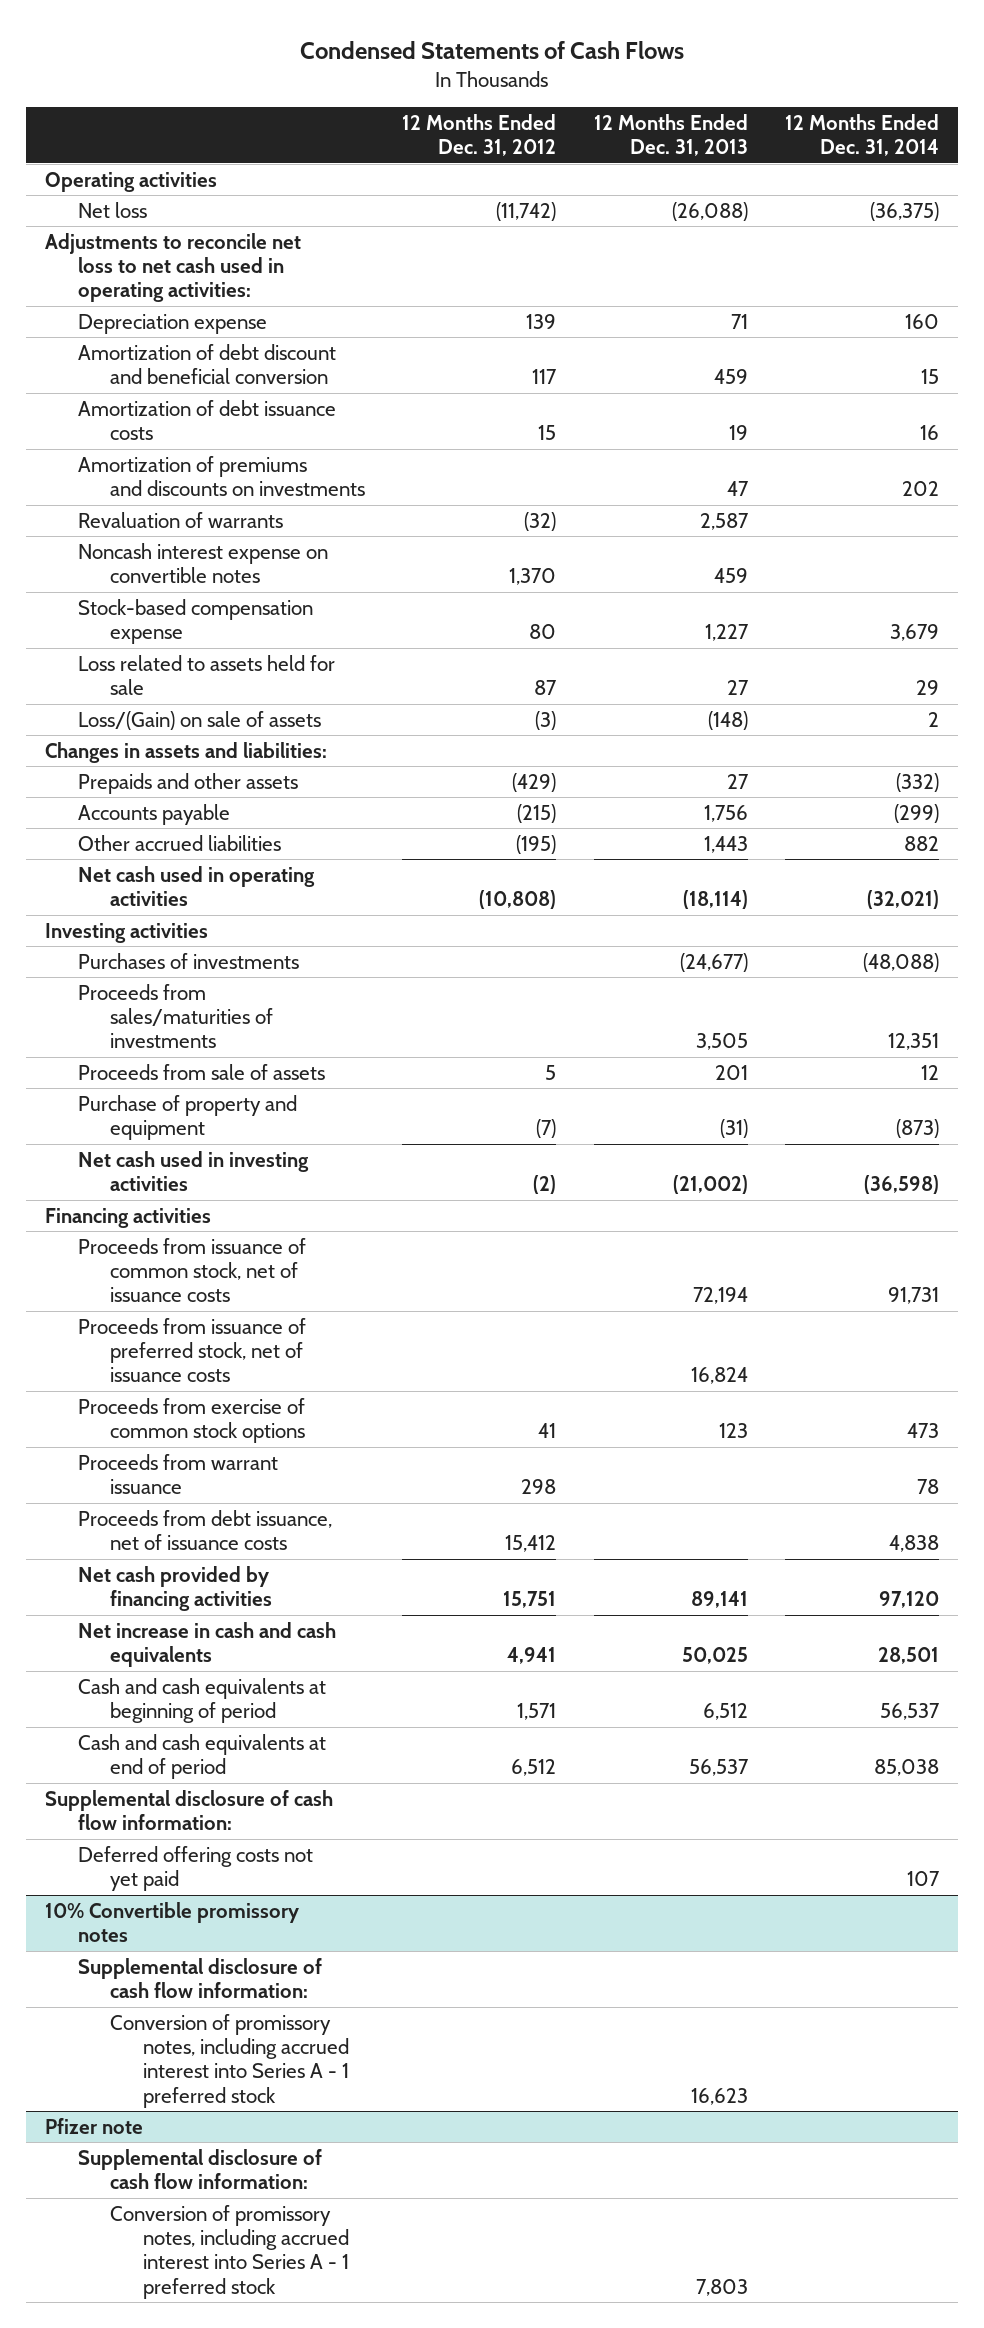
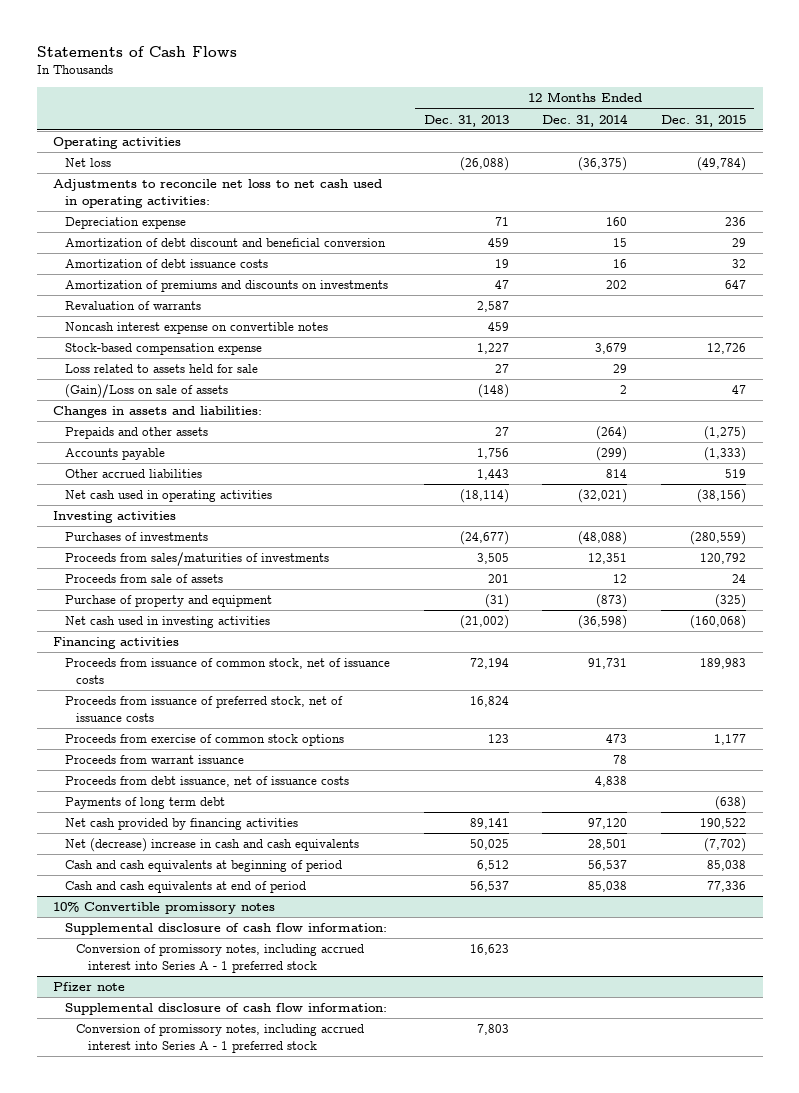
[300,40,685,59] Condensed Statements of Cash Flows -> [36,45,237,57] Statements of Cash Flows
[402,114,557,157] 12 Months Ended Dec. 31, 2012 -> none
none -> [660,114,746,127] Dec. 31, 2015
[77,710,321,730] Loss/(Gain) on sale of assets -> [64,384,228,399] (Gain)/Loss on sale of assets
[896,772,940,792] (332) -> [596,426,628,441] (264)
[904,835,940,851] 882 -> [606,469,628,479] 814
none -> [64,797,225,810] Payments of long term debt
[77,1621,336,1668] Net increase in cash and cash equivalents -> [64,838,359,853] Net (decrease) increase in cash and cash equivalents
[45,1789,334,1831] Supplemental disclosure of cash flow information: -> none
[77,1845,313,1892] Deferred offering costs not yet paid -> none

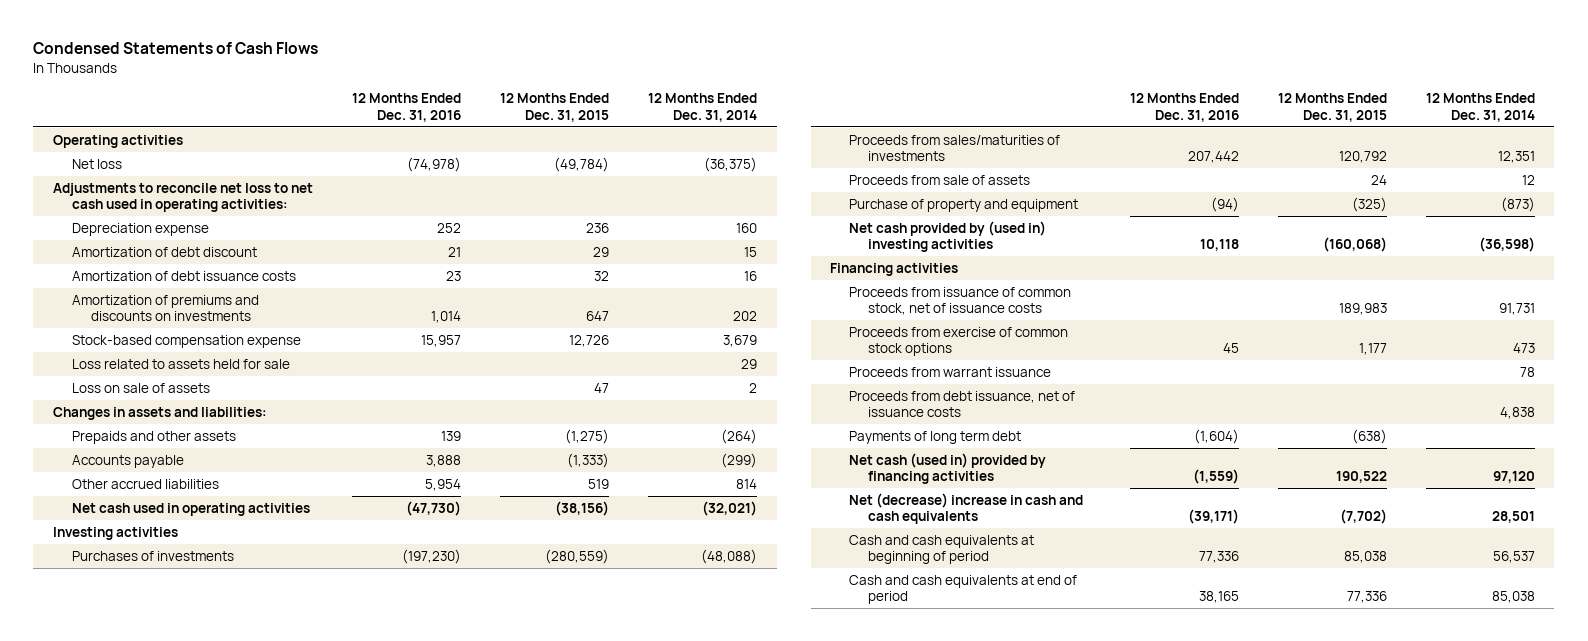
[36,45,237,57] Statements of Cash Flows -> [33,42,319,55] Condensed Statements of Cash Flows
[423,114,509,127] Dec. 31, 2013 -> none
none -> [351,93,461,122] 12 Months Ended Dec. 31, 2016
[64,238,386,248] Amortization of debt discount and beneficial conversion -> [71,246,257,257] Amortization of debt discount
[64,301,201,311] Revaluation of warrants -> none
[64,322,328,335] Noncash interest expense on convertible notes -> none
[64,384,228,399] (Gain)/Loss on sale of assets -> [71,382,210,393] Loss on sale of assets
[64,616,270,629] Net cash used in investing activities -> [849,220,1047,253] Net cash provided by (used in) investing activities
[64,696,343,722] Proceeds from issuance of preferred stock, net of issuance costs -> none
[64,818,298,831] Net cash provided by financing activities -> [849,452,1047,485] Net cash (used in) provided by financing activities
[53,902,276,915] 10% Convertible promissory notes -> none
[64,923,387,936] Supplemental disclosure of cash flow information: -> none
[76,944,365,973] Conversion of promissory notes, including accrued interest into Series A - 1 preferred stock -> none
[53,982,126,992] Pfizer note -> none
[64,1003,387,1016] Supplemental disclosure of cash flow information: -> none
[76,1024,365,1053] Conversion of promissory notes, including accrued interest into Series A - 1 preferred stock -> none

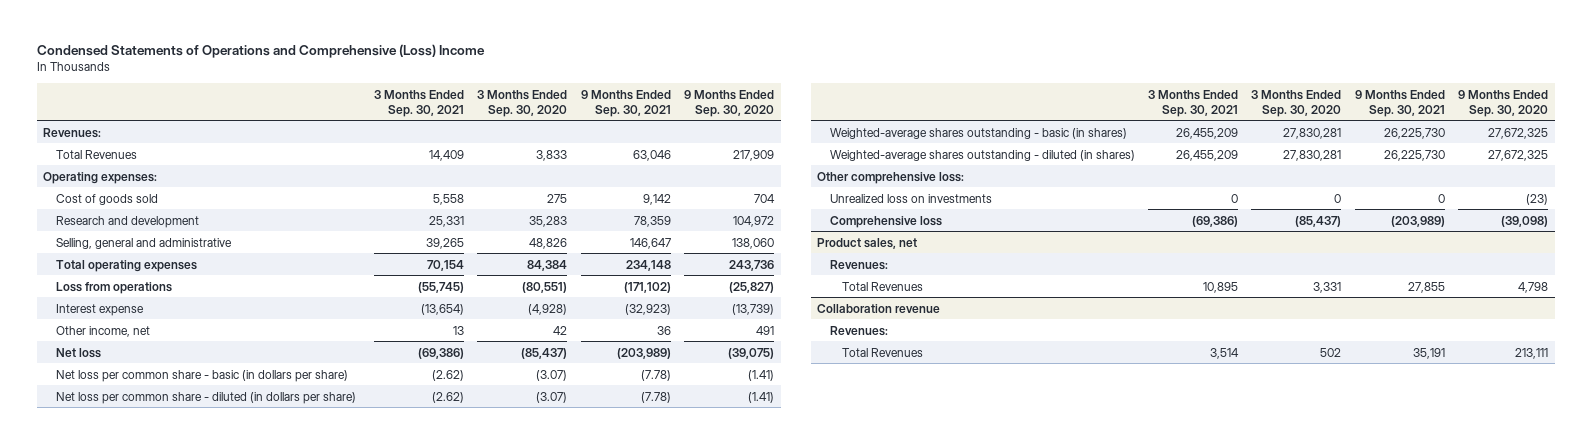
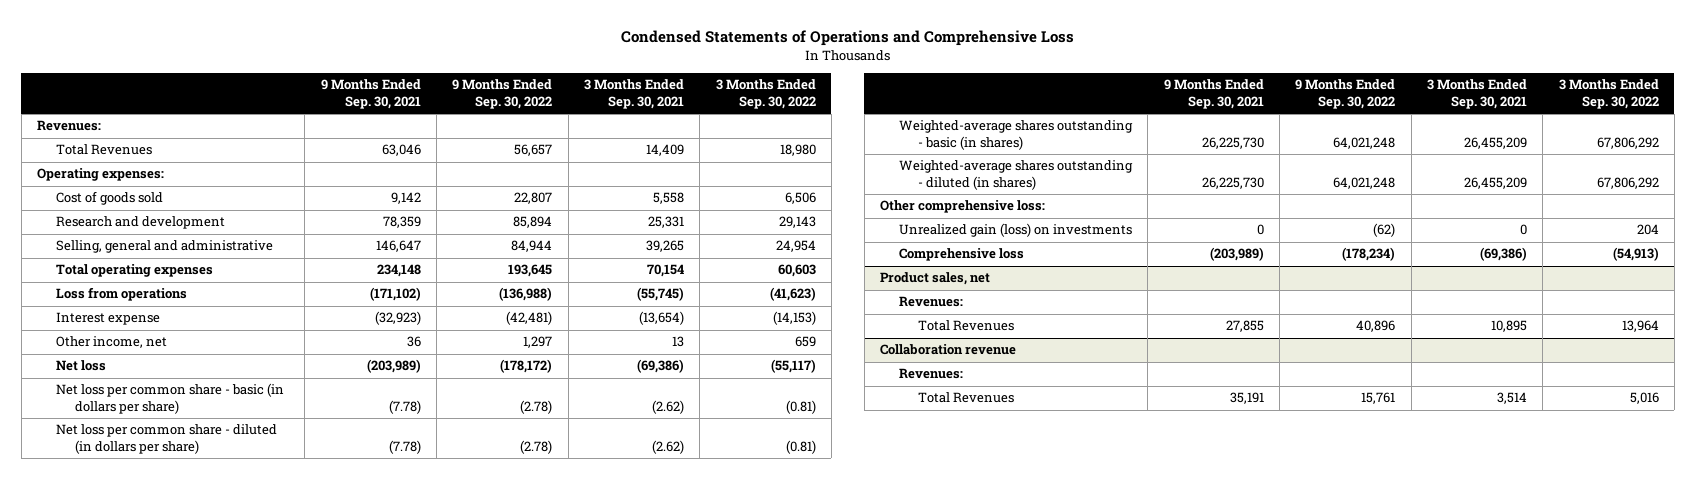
[36,44,485,59] Condensed Statements of Operations and Comprehensive (Loss) Income -> [620,29,1074,46] Condensed Statements of Operations and Comprehensive Loss
[477,89,568,117] 3 Months Ended Sep. 30, 2020 -> none
[684,89,775,117] 9 Months Ended Sep. 30, 2020 -> none
none -> [452,79,553,110] 9 Months Ended Sep. 30, 2022
none -> [715,79,816,110] 3 Months Ended Sep. 30, 2022
[829,193,992,203] Unrealized loss on investments -> [898,223,1132,238] Unrealized gain (loss) on investments

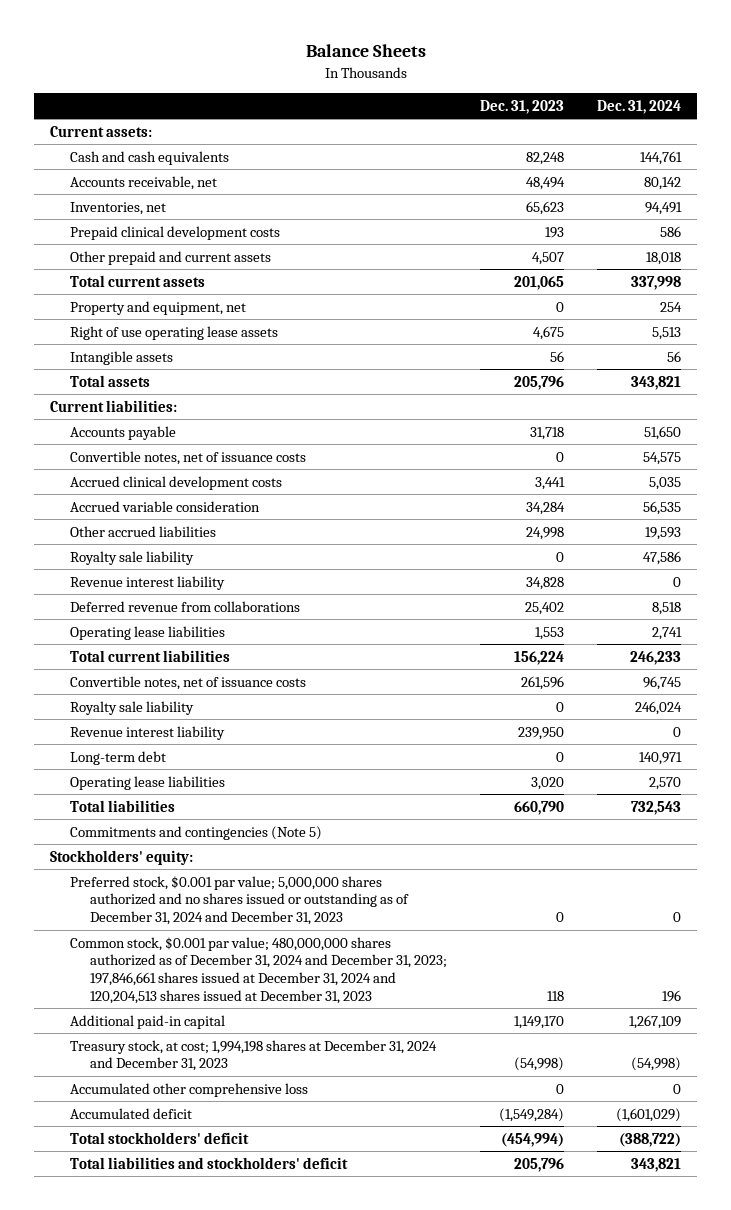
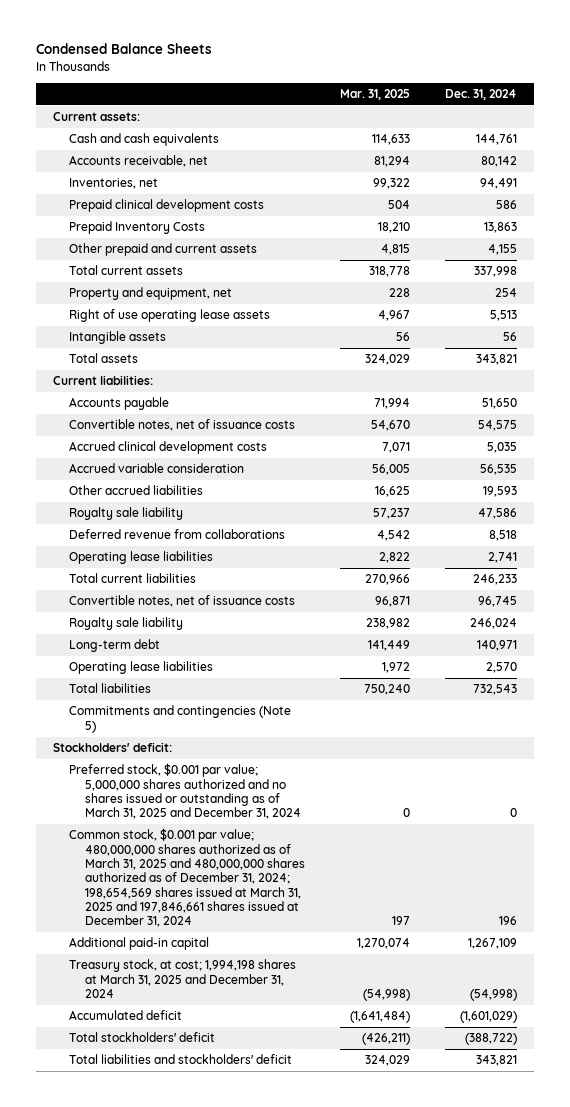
[305,44,426,58] Balance Sheets -> [35,43,212,55] Condensed Balance Sheets
[479,99,564,114] Dec. 31, 2023 -> none
none -> [339,88,410,100] Mar. 31, 2025
none -> [68,221,205,235] Prepaid Inventory Costs
[645,251,681,265] 18,018 -> [487,244,517,256] 4,155
[70,575,226,590] Revenue interest liability -> none
[70,725,226,740] Revenue interest liability -> none
[50,849,194,865] Stockholders' equity: -> [53,742,173,753] Stockholders' deficit:
[70,875,410,926] Preferred stock, $0.001 par value; 5,000,000 shares authorized and no shares issued or outstanding as of December 31, 2024 and December 31, 2023 -> [68,763,301,820] Preferred stock, $0.001 par value; 5,000,000 shares authorized and no shares issued or outstanding as of March 31, 2025 and December 31, 2024
[70,936,448,1005] Common stock, $0.001 par value; 480,000,000 shares authorized as of December 31, 2024 and December 31, 2023; 197,846,661 shares issued at December 31, 2024 and 120,204,513 shares issued at December 31, 2023 -> [68,828,305,928] Common stock, $0.001 par value; 480,000,000 shares authorized as of March 31, 2025 and 480,000,000 shares authorized as of December 31, 2024; 198,654,569 shares issued at March 31, 2025 and 197,846,661 shares issued at December 31, 2024
[70,1082,309,1097] Accumulated other comprehensive loss -> none
[70,1039,438,1072] Treasury stock, at cost; 1,994,198 shares at December 31, 2024 and December 31, 2023 -> [68,959,296,999] Treasury stock, at cost; 1,994,198 shares at March 31, 2025 and December 31, 2024

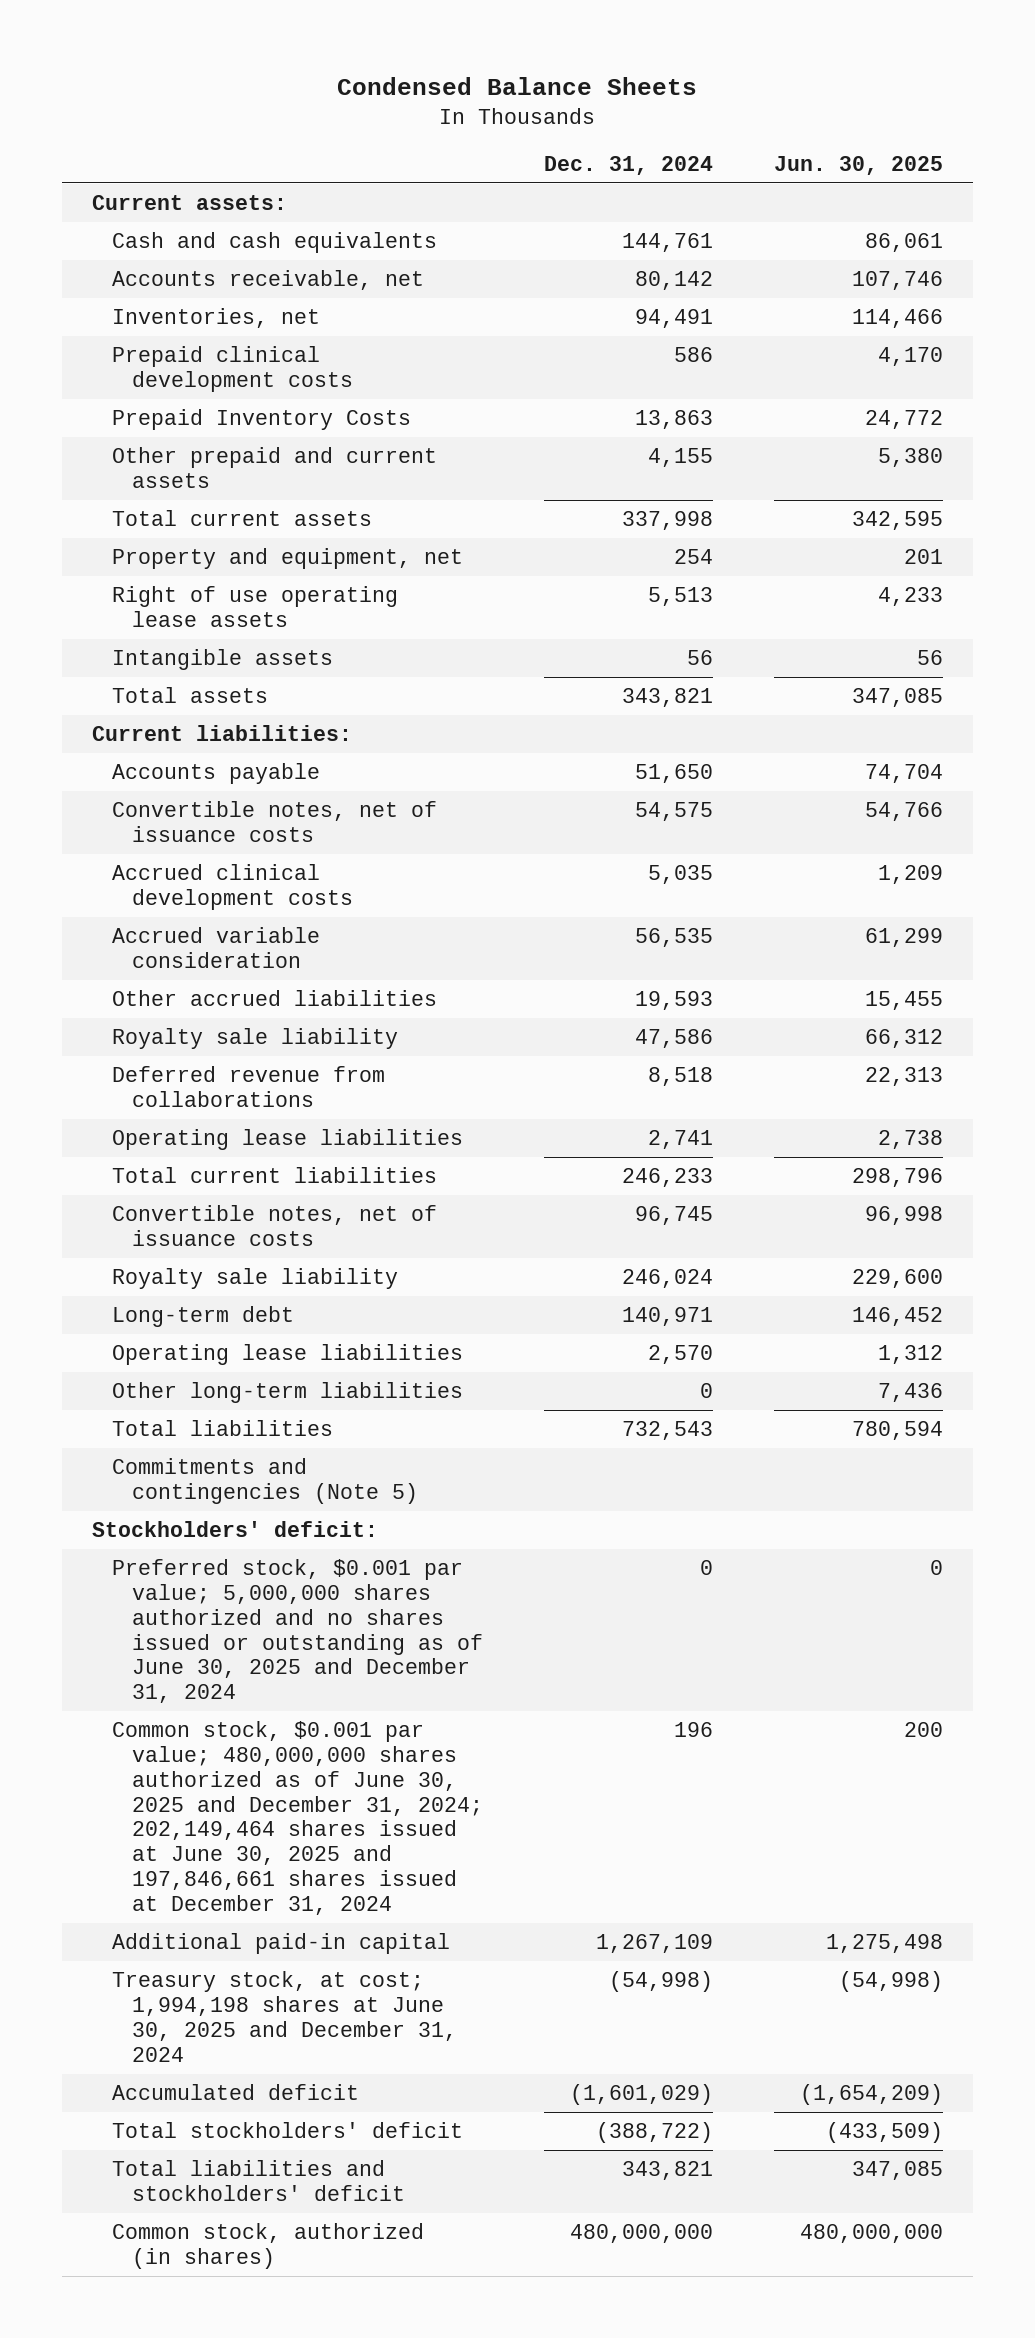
[339,88,410,100] Mar. 31, 2025 -> none
none -> [773,155,943,175] Jun. 30, 2025
none -> [112,1381,464,1403] Other long-term liabilities
[68,763,301,820] Preferred stock, $0.001 par value; 5,000,000 shares authorized and no shares issued or outstanding as of March 31, 2025 and December 31, 2024 -> [112,1558,484,1704] Preferred stock, $0.001 par value; 5,000,000 shares authorized and no shares issued or outstanding as of June 30, 2025 and December 31, 2024
[68,828,305,928] Common stock, $0.001 par value; 480,000,000 shares authorized as of March 31, 2025 and 480,000,000 shares authorized as of December 31, 2024; 198,654,569 shares issued at March 31, 2025 and 197,846,661 shares issued at December 31, 2024 -> [112,1720,484,1916] Common stock, $0.001 par value; 480,000,000 shares authorized as of June 30, 2025 and December 31, 2024; 202,149,464 shares issued at June 30, 2025 and 197,846,661 shares issued at December 31, 2024
[68,959,296,999] Treasury stock, at cost; 1,994,198 shares at March 31, 2025 and December 31, 2024 -> [112,1970,458,2062] Treasury stock, at cost; 1,994,198 shares at June 30, 2025 and December 31, 2024
none -> [112,2222,425,2269] Common stock, authorized (in shares)

